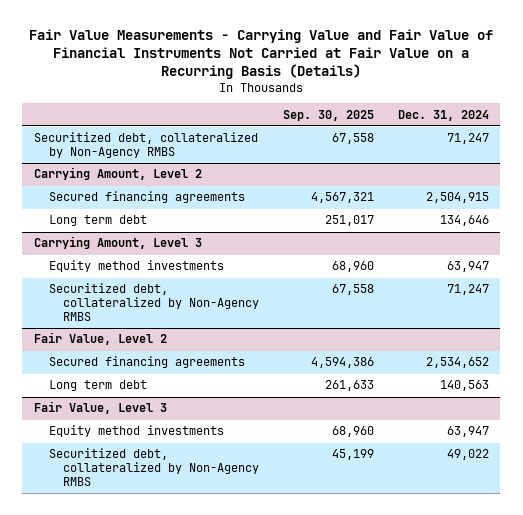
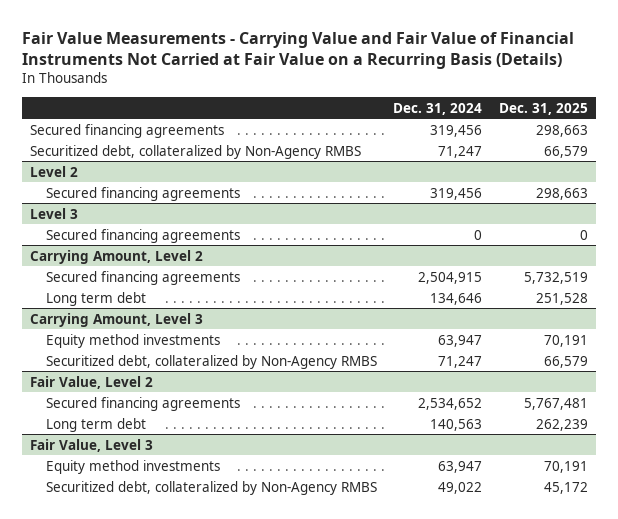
[282,109,374,121] Sep. 30, 2025 -> none
none -> [498,102,588,115] Dec. 31, 2025
none -> [30,123,225,138] Secured financing agreements
none -> [30,165,79,177] Level 2
none -> [46,186,241,201] Secured financing agreements
none -> [30,207,79,219] Level 3
none -> [46,228,241,243] Secured financing agreements

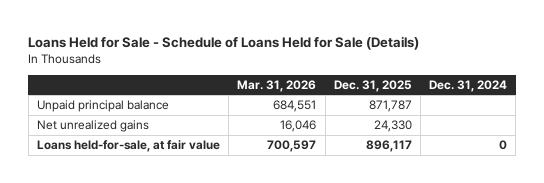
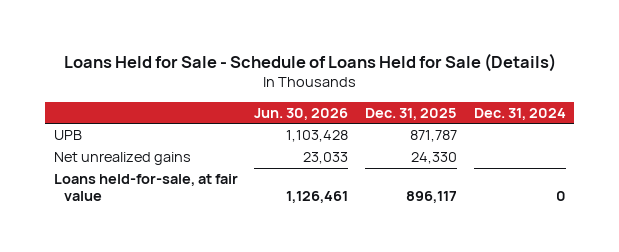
[237,79,317,92] Mar. 31, 2026 -> none
none -> [254,107,349,120] Jun. 30, 2026
[36,99,169,112] Unpaid principal balance -> [53,130,82,141] UPB

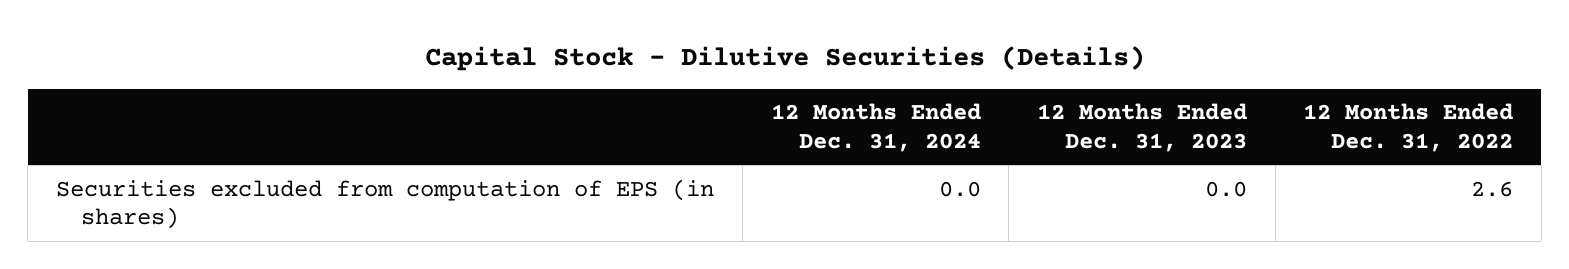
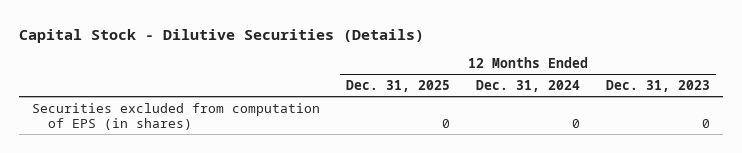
[1303,103,1514,152] 12 Months Ended Dec. 31, 2022 -> none
none -> [346,80,451,93] Dec. 31, 2025
[938,180,981,197] 0.0 -> [571,118,580,128] 0
[1204,180,1247,197] 0.0 -> [701,118,710,128] 0

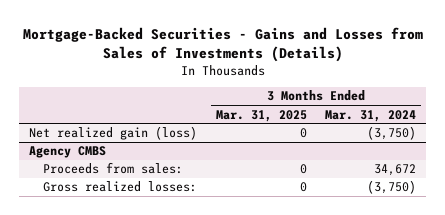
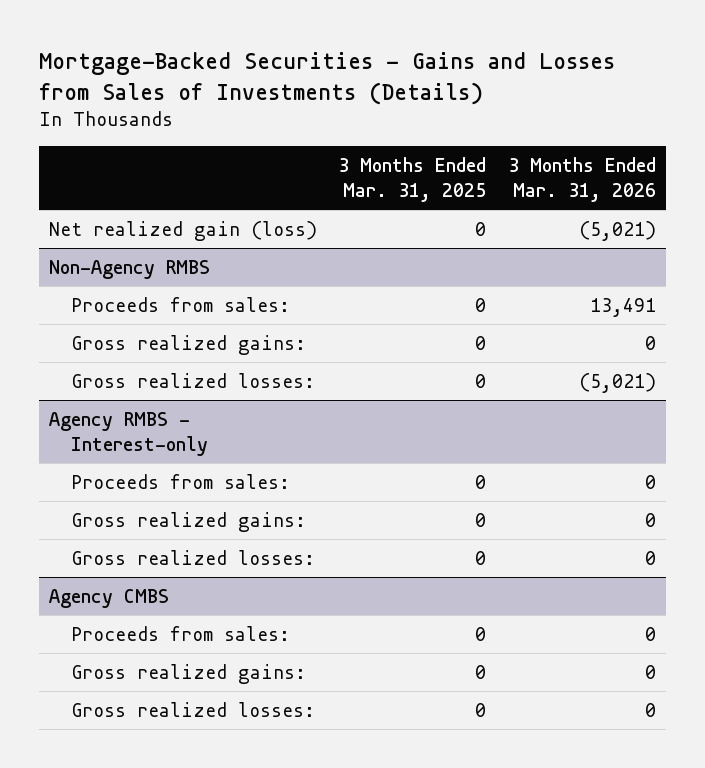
[325,109,417,122] Mar. 31, 2024 -> none
none -> [507,156,656,202] 3 Months Ended Mar. 31, 2026
none -> [49,259,211,279] Non-Agency RMBS
none -> [70,296,290,312] Proceeds from sales:
none -> [70,334,306,355] Gross realized gains:
none -> [70,372,315,388] Gross realized losses:
none -> [49,411,208,457] Agency RMBS - Interest-only
none -> [70,473,290,489] Proceeds from sales:
none -> [70,511,306,532] Gross realized gains:
none -> [70,549,315,565] Gross realized losses:
none -> [70,663,306,684] Gross realized gains:

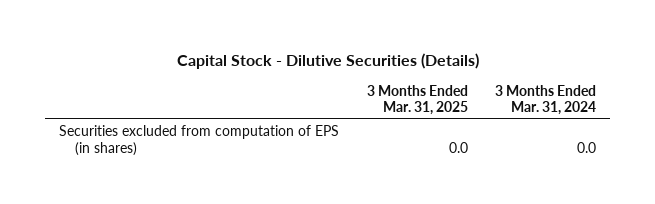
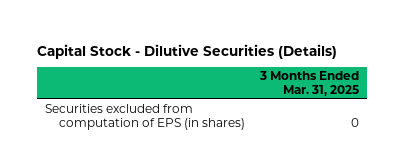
[495,84,597,116] 3 Months Ended Mar. 31, 2024 -> none
[448,141,468,153] 0.0 -> [351,117,360,127] 0

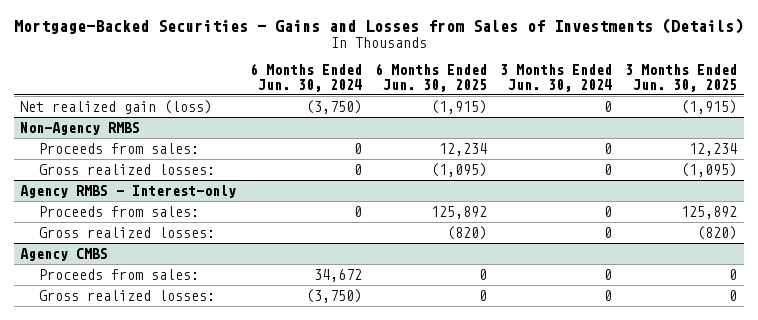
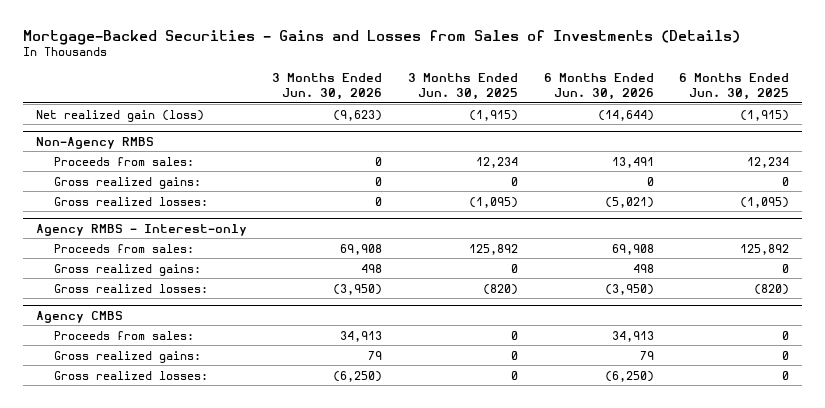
[249,63,362,92] 6 Months Ended Jun. 30, 2024 -> none
[500,64,613,92] 3 Months Ended Jun. 30, 2024 -> none
none -> [272,73,383,100] 3 Months Ended Jun. 30, 2026
none -> [543,73,654,100] 6 Months Ended Jun. 30, 2026
none -> [54,176,202,189] Gross realized gains:
none -> [54,263,202,276] Gross realized gains:
none -> [54,350,202,363] Gross realized gains:

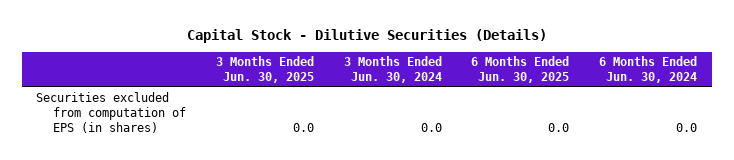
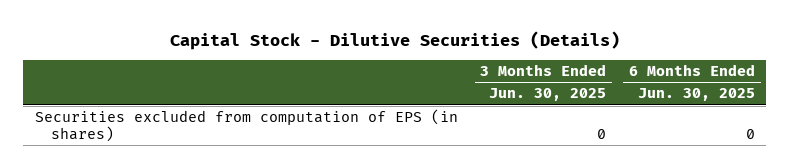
[343,55,442,83] 3 Months Ended Jun. 30, 2024 -> none
[599,55,698,83] 6 Months Ended Jun. 30, 2024 -> none
[292,123,314,133] 0.0 -> [597,129,607,140] 0
[548,123,570,133] 0.0 -> [745,129,755,140] 0

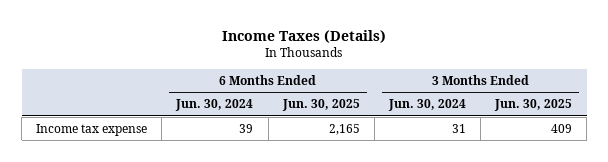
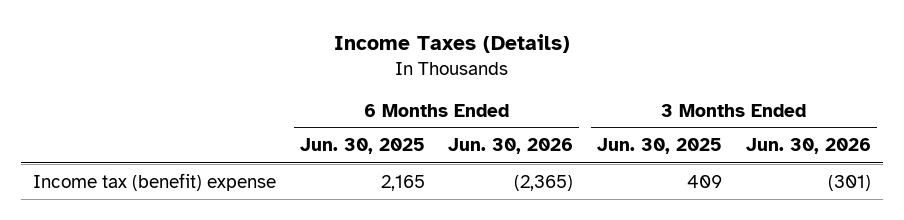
[175,99,254,112] Jun. 30, 2024 -> none
[387,99,466,112] Jun. 30, 2024 -> none
none -> [448,138,574,155] Jun. 30, 2026
none -> [745,138,871,155] Jun. 30, 2026
[36,123,148,136] Income tax expense -> [33,172,277,191] Income tax (benefit) expense

